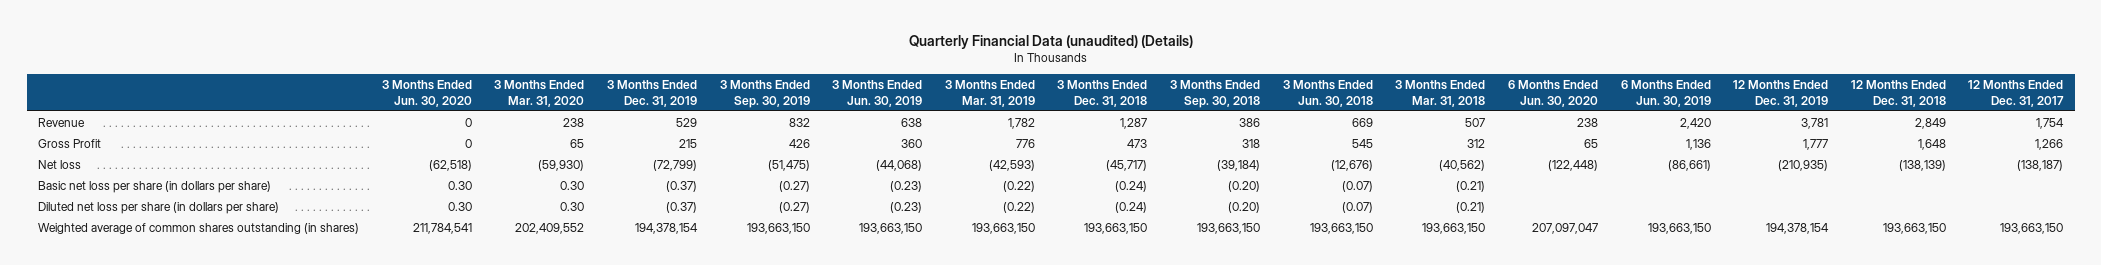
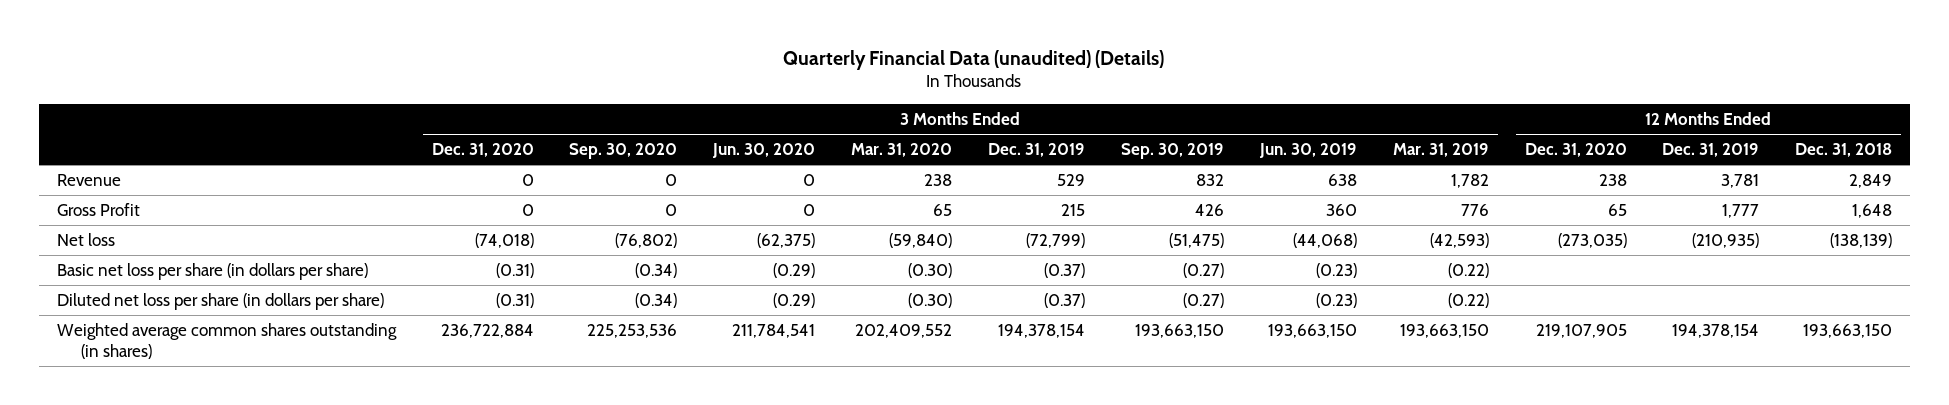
[1057,80,1148,107] 3 Months Ended Dec. 31, 2018 -> none
[1170,80,1261,108] 3 Months Ended Sep. 30, 2018 -> none
[1282,80,1373,107] 3 Months Ended Jun. 30, 2018 -> none
[1395,80,1486,107] 3 Months Ended Mar. 31, 2018 -> none
[1507,80,1598,107] 6 Months Ended Jun. 30, 2020 -> none
[1620,80,1711,107] 6 Months Ended Jun. 30, 2019 -> none
[1968,80,2065,107] 12 Months Ended Dec. 31, 2017 -> none
none -> [431,143,534,158] Dec. 31, 2020
none -> [569,143,678,160] Sep. 30, 2020
none -> [1524,143,1627,158] Dec. 31, 2020
[428,159,472,171] (62,518) -> [757,232,816,248] (62,375)
[538,159,585,171] (59,930) -> [889,232,953,248] (59,840)
[447,180,472,190] 0.30 -> [773,262,816,278] (0.29)
[560,180,585,190] 0.30 -> [908,262,953,278] (0.30)
[447,201,472,211] 0.30 -> [773,292,816,308] (0.29)
[560,201,585,211] 0.30 -> [908,292,953,308] (0.30)
[38,222,360,234] Weighted average of common shares outstanding (in shares) -> [56,322,397,359] Weighted average common shares outstanding (in shares)

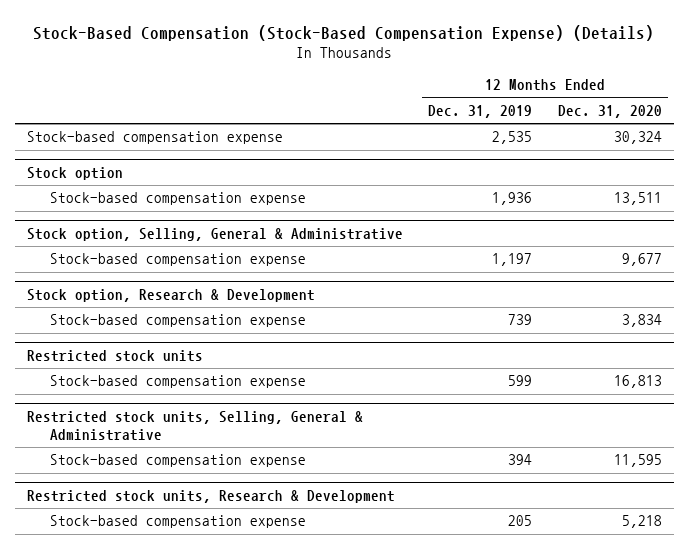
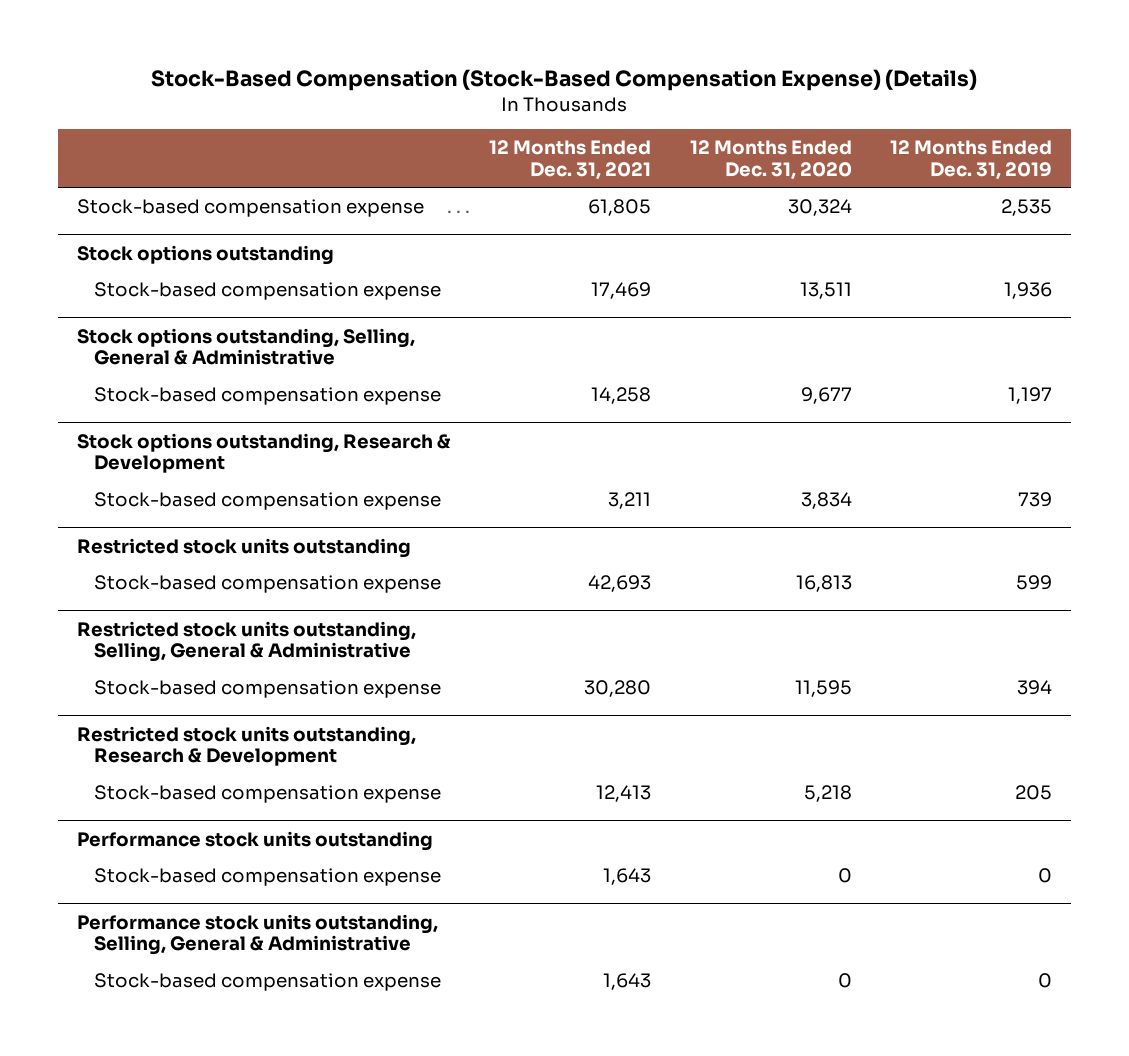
none -> [489,139,652,180] 12 Months Ended Dec. 31, 2021
[27,166,124,180] Stock option -> [76,244,334,265] Stock options outstanding
[27,227,404,241] Stock option, Selling, General & Administrative -> [76,327,415,366] Stock options outstanding, Selling, General & Administrative
[27,288,316,302] Stock option, Research & Development -> [76,432,451,474] Stock options outstanding, Research & Development
[27,349,204,362] Restricted stock units -> [76,537,411,558] Restricted stock units outstanding
[27,410,364,441] Restricted stock units, Selling, General & Administrative -> [76,620,416,663] Restricted stock units outstanding, Selling, General & Administrative
[27,489,396,503] Restricted stock units, Research & Development -> [76,725,416,767] Restricted stock units outstanding, Research & Development
none -> [76,830,433,851] Performance stock units outstanding
none -> [93,867,441,886] Stock-based compensation expense
none -> [76,913,438,956] Performance stock units outstanding, Selling, General & Administrative
none -> [93,972,441,991] Stock-based compensation expense

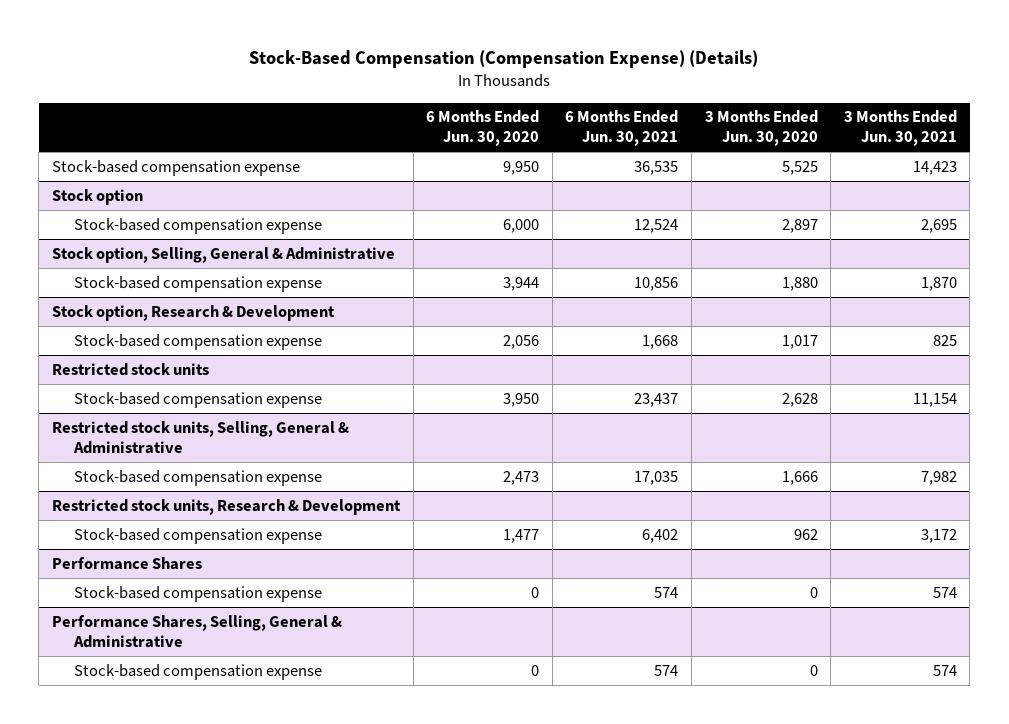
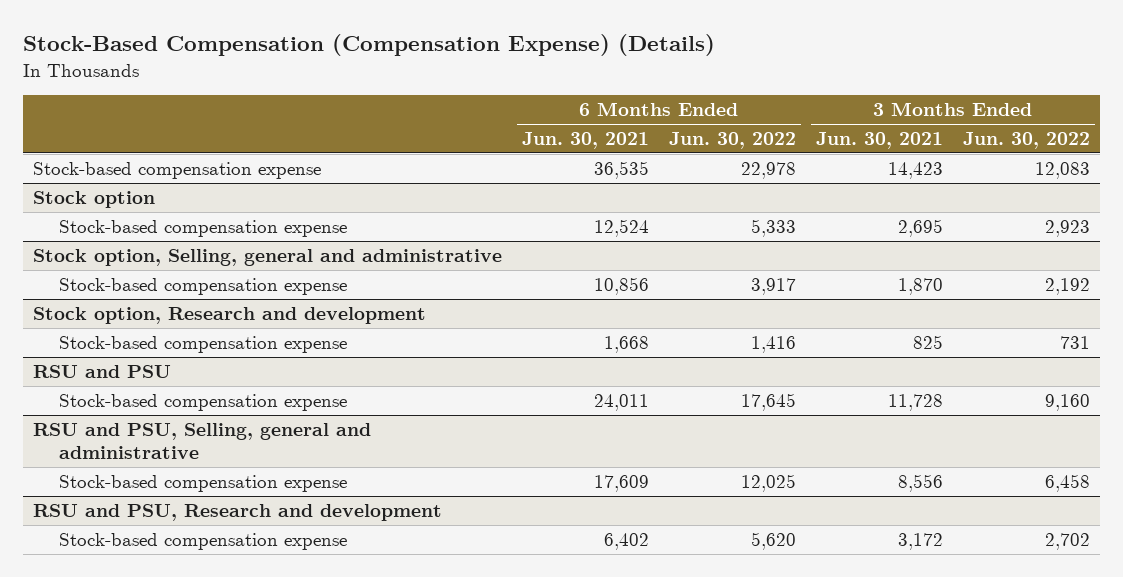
[426,110,540,147] 6 Months Ended Jun. 30, 2020 -> none
[704,110,818,147] 3 Months Ended Jun. 30, 2020 -> none
none -> [668,131,796,149] Jun. 30, 2022
none -> [963,131,1091,149] Jun. 30, 2022
[52,246,396,263] Stock option, Selling, General & Administrative -> [32,248,502,266] Stock option, Selling, general and administrative
[52,304,336,321] Stock option, Research & Development -> [32,306,426,324] Stock option, Research and development
[52,362,210,376] Restricted stock units -> none
[52,420,350,454] Restricted stock units, Selling, General & Administrative -> none
[52,498,402,515] Restricted stock units, Research & Development -> none
none -> [32,364,171,378] RSU and PSU
[634,392,679,407] 23,437 -> [593,393,649,411] 24,011
[912,392,957,407] 11,154 -> [888,393,944,411] 11,728
none -> [32,422,371,459] RSU and PSU, Selling, general and administrative
[634,470,679,485] 17,035 -> [593,474,649,492] 17,609
[920,470,957,485] 7,982 -> [898,473,944,492] 8,556
none -> [32,503,442,521] RSU and PSU, Research and development
[52,556,203,570] Performance Shares -> none
[73,585,322,602] Stock-based compensation expense -> none
[52,614,343,648] Performance Shares, Selling, General & Administrative -> none
[73,663,322,680] Stock-based compensation expense -> none

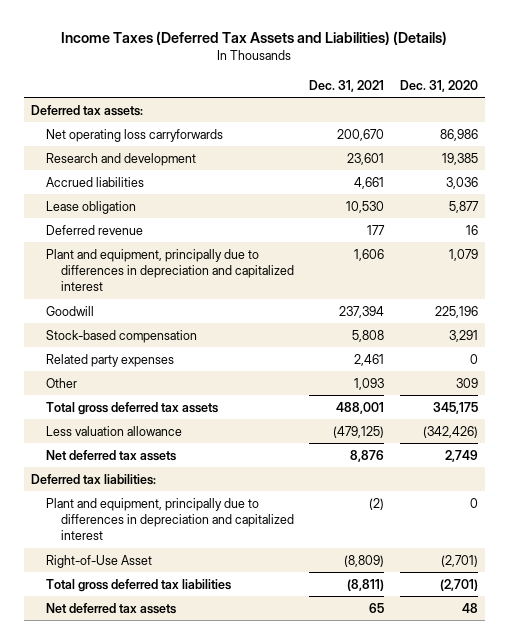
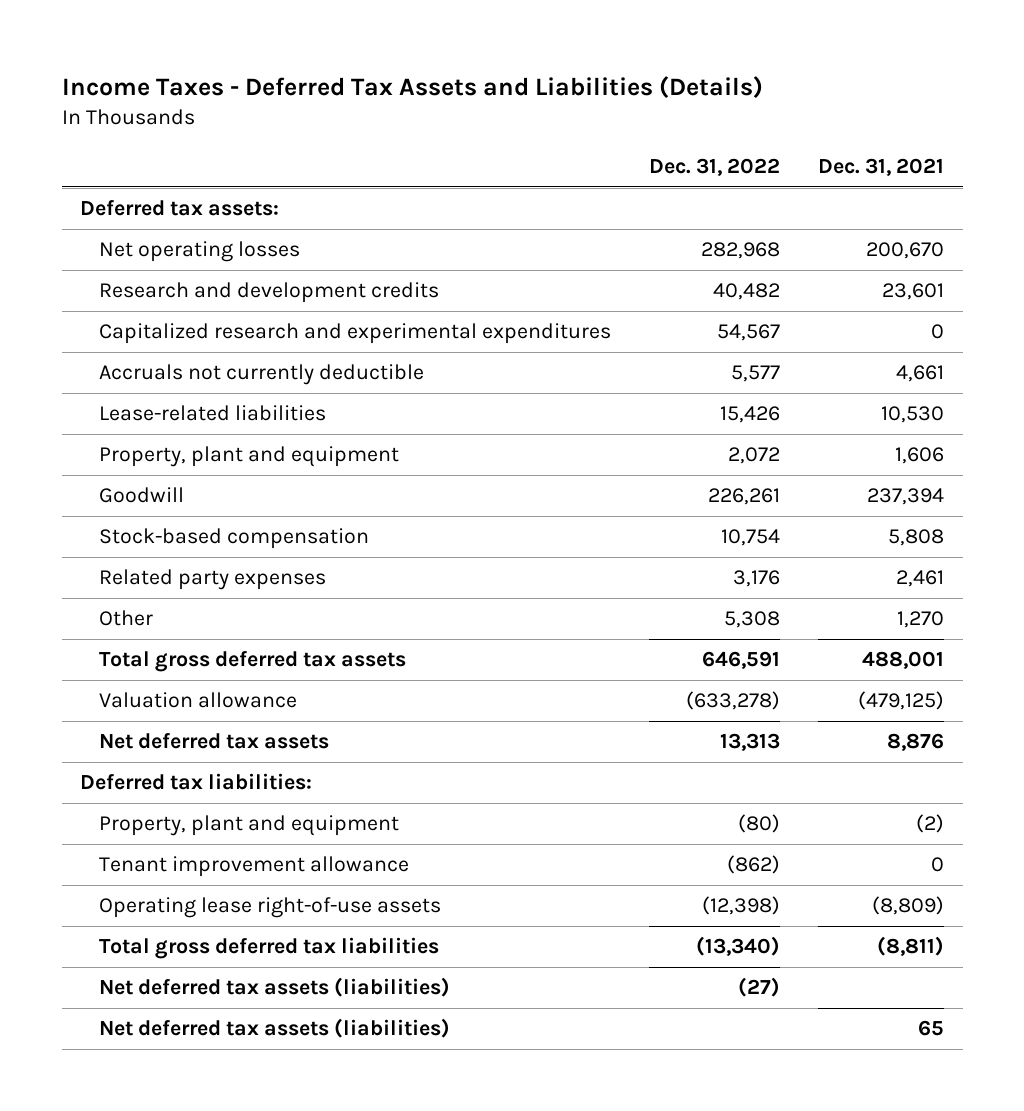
[61,31,448,46] Income Taxes (Deferred Tax Assets and Liabilities) (Details) -> [61,76,763,99] Income Taxes - Deferred Tax Assets and Liabilities (Details)
[399,79,478,92] Dec. 31, 2020 -> none
none -> [648,158,780,177] Dec. 31, 2022
[45,224,143,235] Deferred revenue -> none
[45,128,223,142] Net operating loss carryforwards -> [99,241,301,263] Net operating losses
[45,152,196,166] Research and development -> [99,282,440,304] Research and development credits
none -> [99,323,612,345] Capitalized research and experimental expenditures
[45,176,144,187] Accrued liabilities -> [99,364,425,386] Accruals not currently deductible
[45,200,136,214] Lease obligation -> [99,405,327,422] Lease-related liabilities
[45,248,294,292] Plant and equipment, principally due to differences in depreciation and capitalized interest -> [99,446,400,468] Property, plant and equipment
[354,377,385,390] 1,093 -> [896,611,944,629] 1,270
[45,425,182,436] Less valuation allowance -> [99,692,298,709] Valuation allowance
[45,497,294,541] Plant and equipment, principally due to differences in depreciation and capitalized interest -> [99,815,400,837] Property, plant and equipment
none -> [99,856,410,878] Tenant improvement allowance
[45,554,152,568] Right-of-Use Asset -> [99,897,442,919] Operating lease right-of-use assets
none -> [99,977,451,998] Net deferred tax assets (liabilities)
[45,602,176,614] Net deferred tax assets -> [99,1018,451,1039] Net deferred tax assets (liabilities)

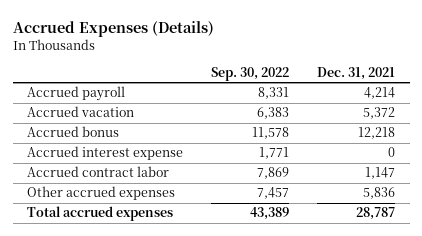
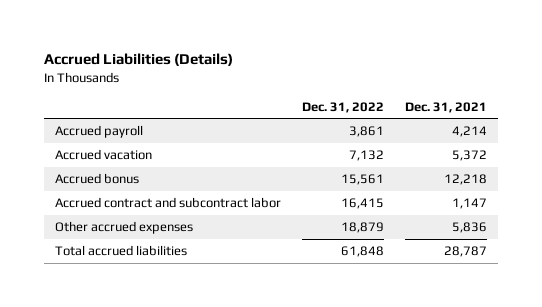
[12,20,214,37] Accrued Expenses (Details) -> [43,53,233,67] Accrued Liabilities (Details)
[211,66,290,81] Sep. 30, 2022 -> none
none -> [302,101,385,113] Dec. 31, 2022
[26,146,183,161] Accrued interest expense -> none
[26,166,169,178] Accrued contract labor -> [54,197,281,209] Accrued contract and subcontract labor
[26,206,173,222] Total accrued expenses -> [54,245,187,257] Total accrued liabilities

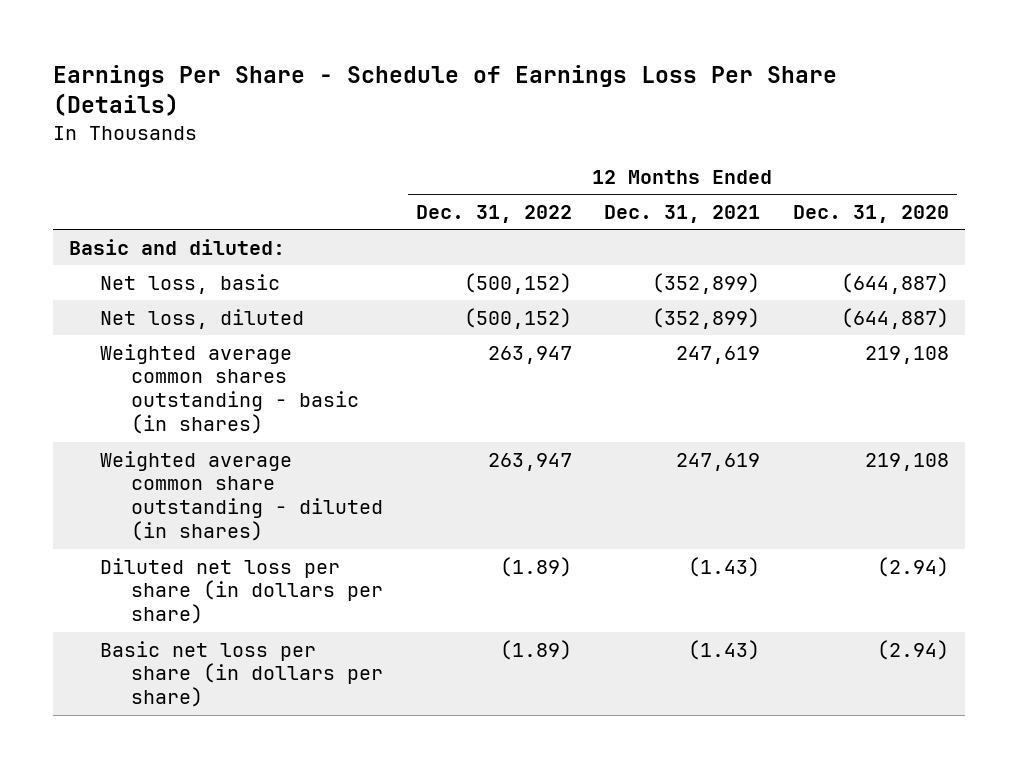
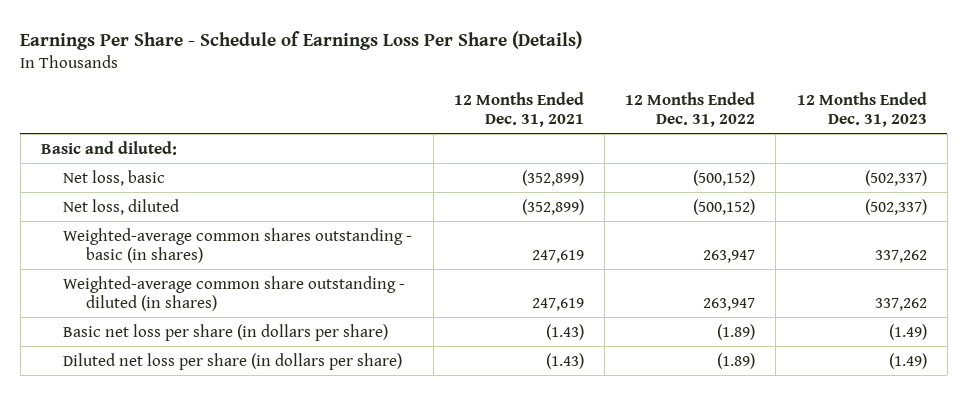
[793,204,950,223] Dec. 31, 2020 -> none
none -> [796,91,927,127] 12 Months Ended Dec. 31, 2023
[100,343,360,435] Weighted average common shares outstanding - basic (in shares) -> [63,227,413,263] Weighted-average common shares outstanding - basic (in shares)
[100,450,384,542] Weighted average common share outstanding - diluted (in shares) -> [63,275,406,311] Weighted-average common share outstanding - diluted (in shares)
[100,557,384,625] Diluted net loss per share (in dollars per share) -> [63,352,403,370] Diluted net loss per share (in dollars per share)

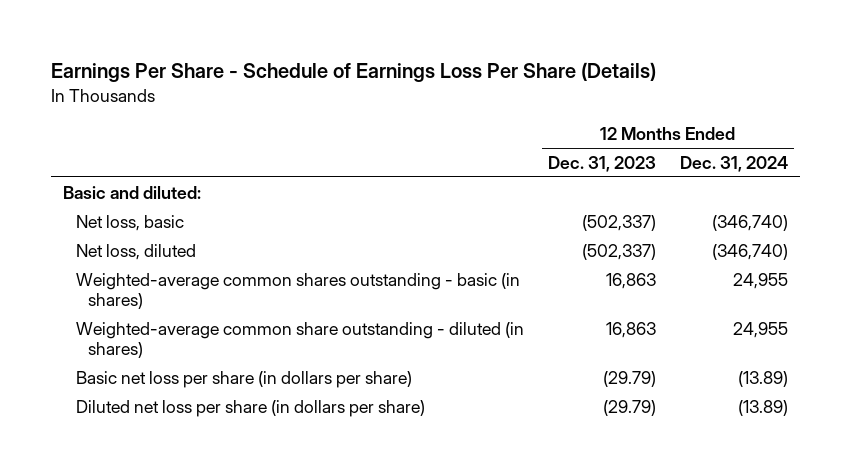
[453,91,584,127] 12 Months Ended Dec. 31, 2021 -> none
[625,91,756,127] 12 Months Ended Dec. 31, 2022 -> none
none -> [679,155,788,172] Dec. 31, 2024
[874,249,927,263] 337,262 -> [605,272,656,289] 16,863
[874,297,927,311] 337,262 -> [605,321,656,338] 16,863
[888,323,927,340] (1.49) -> [602,370,656,387] (29.79)
[888,352,927,369] (1.49) -> [602,399,656,416] (29.79)

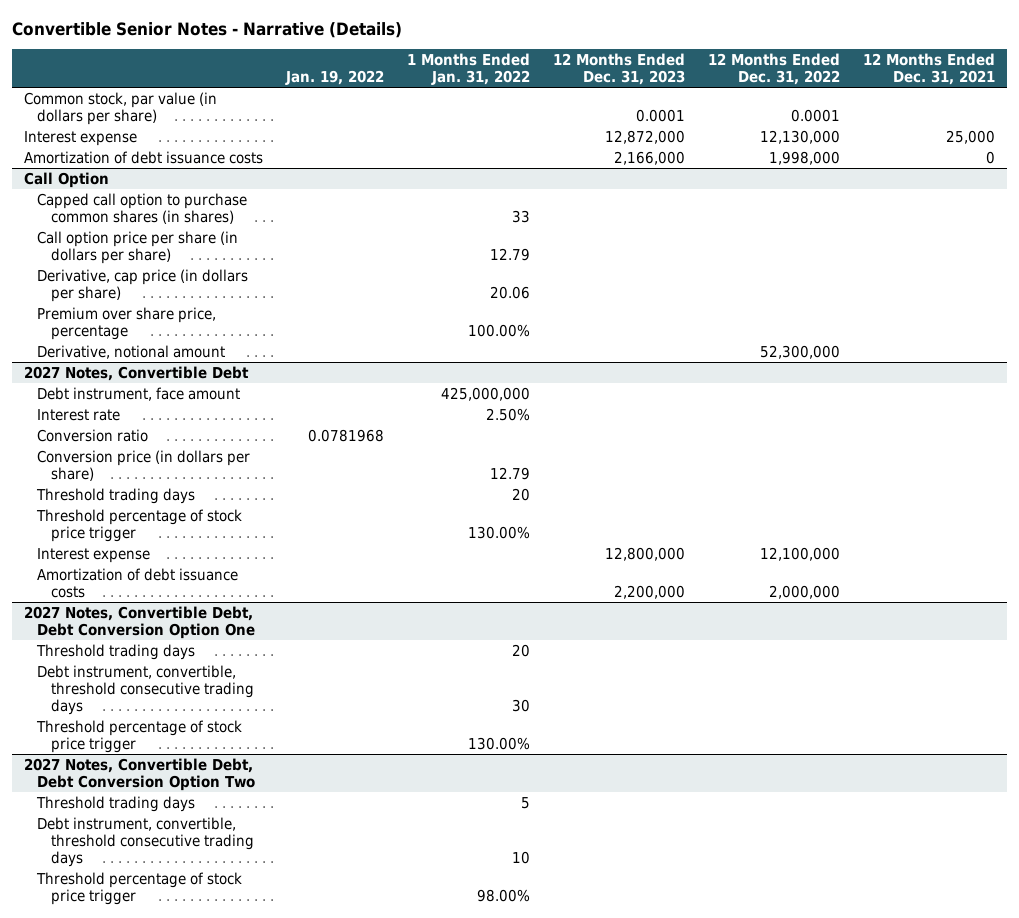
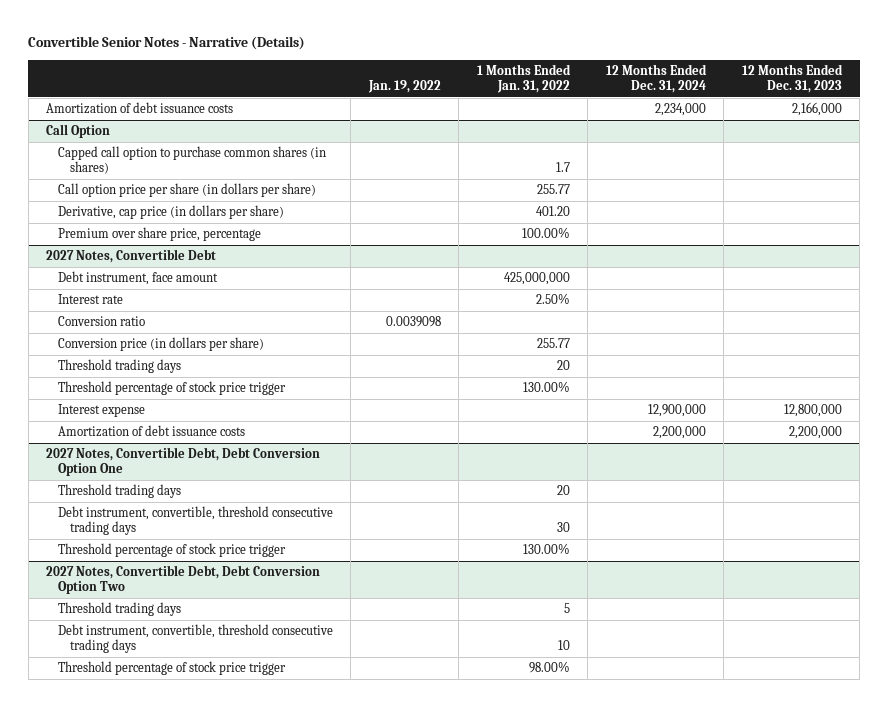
[707,52,840,86] 12 Months Ended Dec. 31, 2022 -> none
[863,52,996,86] 12 Months Ended Dec. 31, 2021 -> none
none -> [605,64,707,93] 12 Months Ended Dec. 31, 2024
[23,91,217,125] Common stock, par value (in dollars per share) -> none
[23,130,137,146] Interest expense -> none
[511,209,530,223] 33 -> [555,162,570,173] 1.7
[489,247,530,261] 12.79 -> [536,184,570,195] 255.77
[489,285,530,299] 20.06 -> [535,206,570,217] 401.20
[37,344,226,359] Derivative, notional amount -> none
[307,428,384,442] 0.0781968 -> [385,316,441,328] 0.0039098
[489,466,530,480] 12.79 -> [536,338,570,349] 255.77

